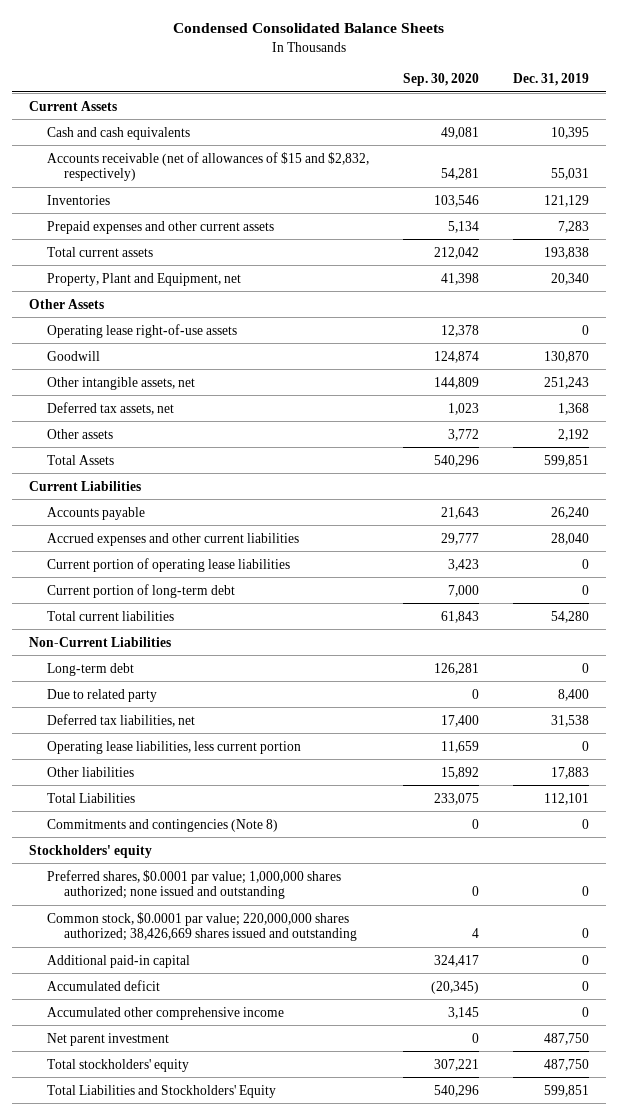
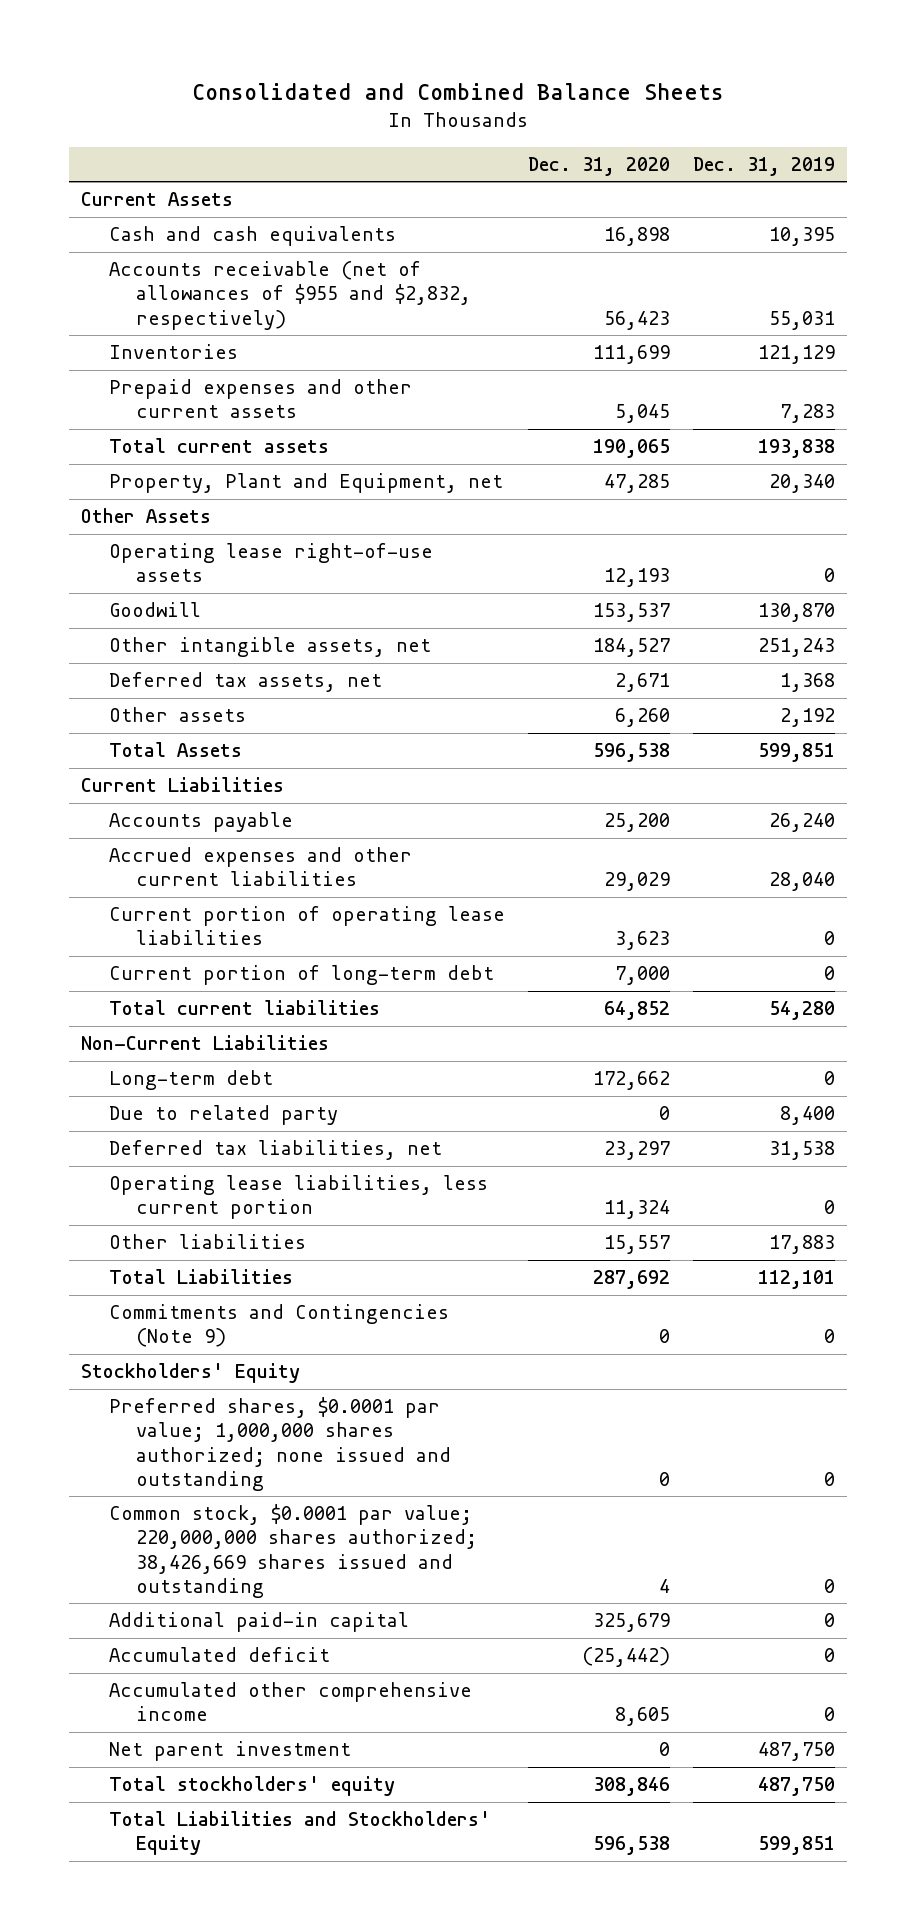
[173,23,445,34] Condensed Consolidated Balance Sheets -> [192,83,725,101] Consolidated and Combined Balance Sheets
[402,72,479,86] Sep. 30, 2020 -> none
none -> [527,156,670,176] Dec. 31, 2020
[46,151,369,182] Accounts receivable (net of allowances of $15 and $2,832, respectively) -> [108,261,472,330] Accounts receivable (net of allowances of $955 and $2,832, respectively)
[46,818,278,832] Commitments and contingencies (Note 8) -> [108,1304,449,1348] Commitments and Contingencies (Note 9)
[29,844,153,858] Stockholders' equity -> [80,1363,300,1384] Stockholders' Equity

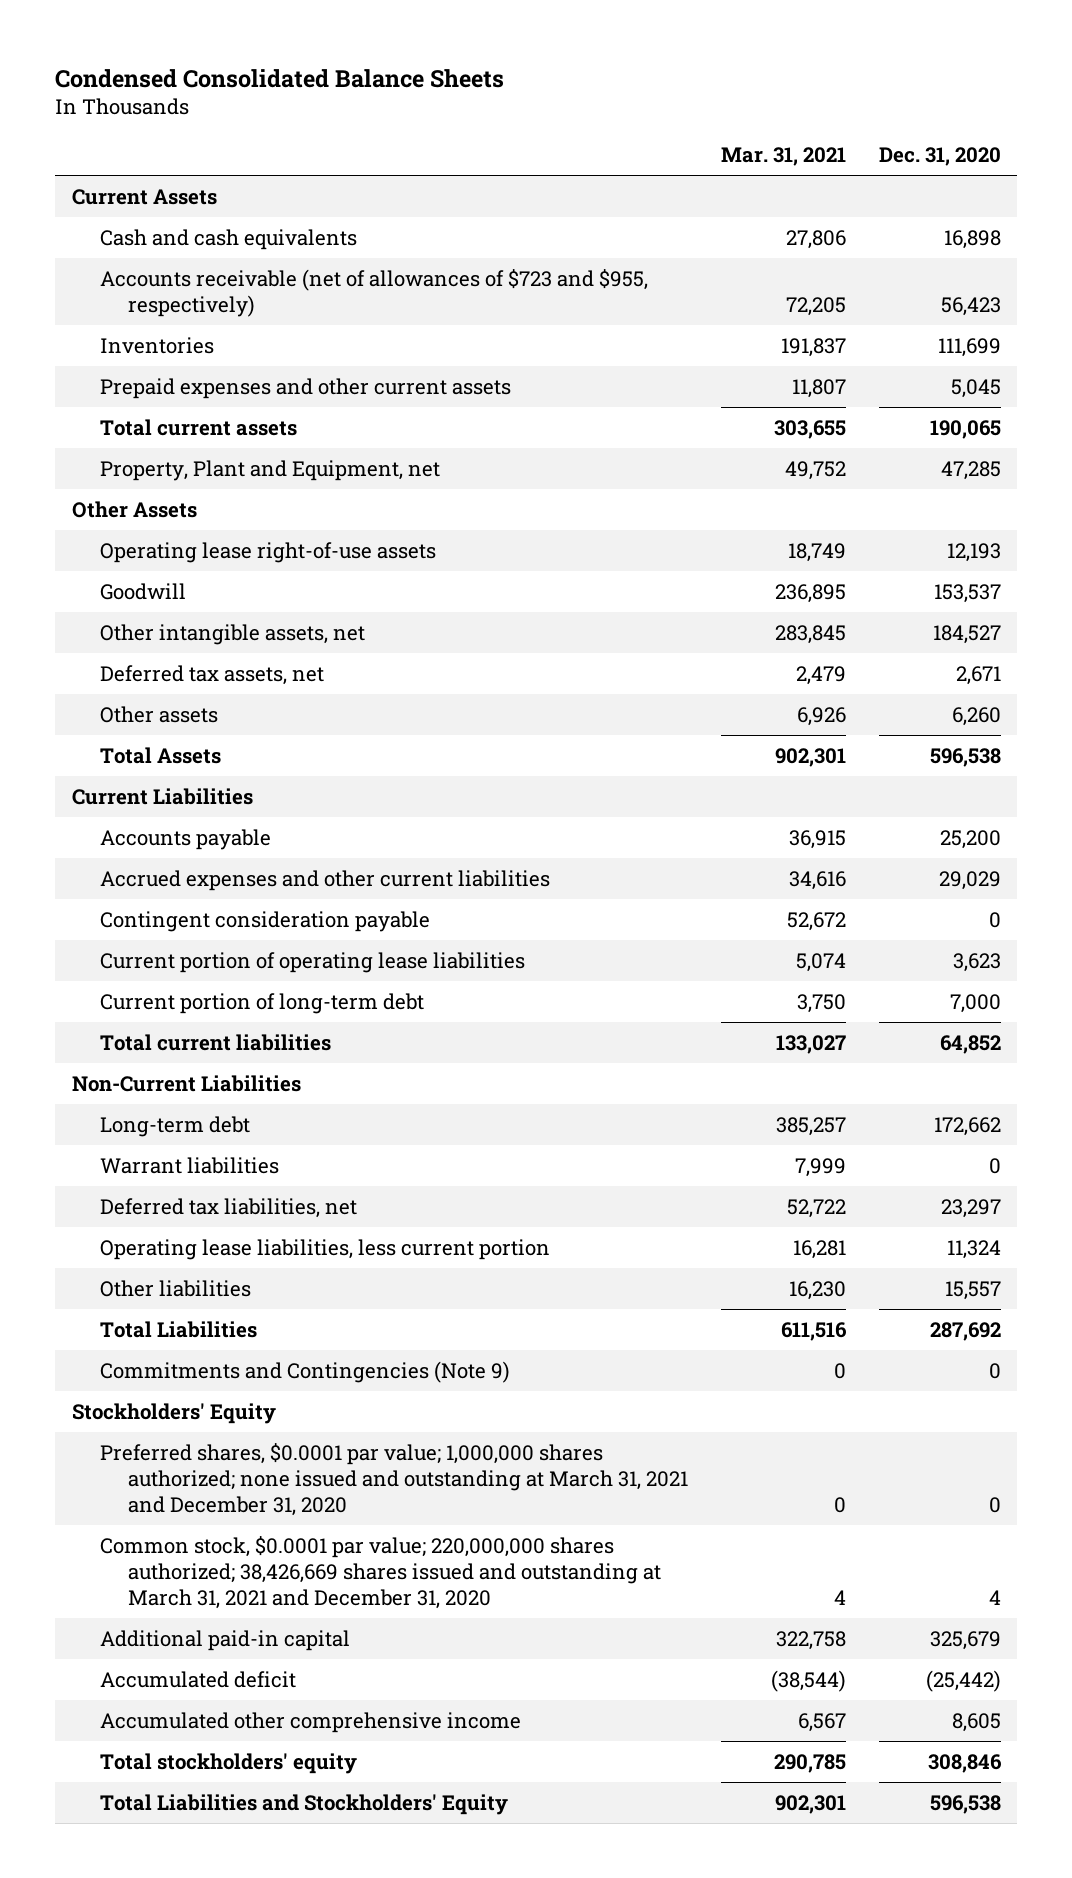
[192,83,725,101] Consolidated and Combined Balance Sheets -> [55,68,505,88] Condensed Consolidated Balance Sheets
[693,156,836,176] Dec. 31, 2019 -> none
none -> [720,147,846,167] Mar. 31, 2021
[108,261,472,330] Accounts receivable (net of allowances of $955 and $2,832, respectively) -> [99,268,648,317] Accounts receivable (net of allowances of $723 and $955, respectively)
none -> [99,910,430,932] Contingent consideration payable
[108,1105,338,1126] Due to related party -> none
none -> [99,1156,279,1174] Warrant liabilities
[108,1397,452,1491] Preferred shares, $0.0001 par value; 1,000,000 shares authorized; none issued and outstanding -> [99,1442,688,1517] Preferred shares, $0.0001 par value; 1,000,000 shares authorized; none issued and outstanding at March 31, 2021 and December 31, 2020
[108,1504,478,1598] Common stock, $0.0001 par value; 220,000,000 shares authorized; 38,426,669 shares issued and outstanding -> [99,1535,661,1610] Common stock, $0.0001 par value; 220,000,000 shares authorized; 38,426,669 shares issued and outstanding at March 31, 2021 and December 31, 2020
[108,1741,351,1762] Net parent investment -> none

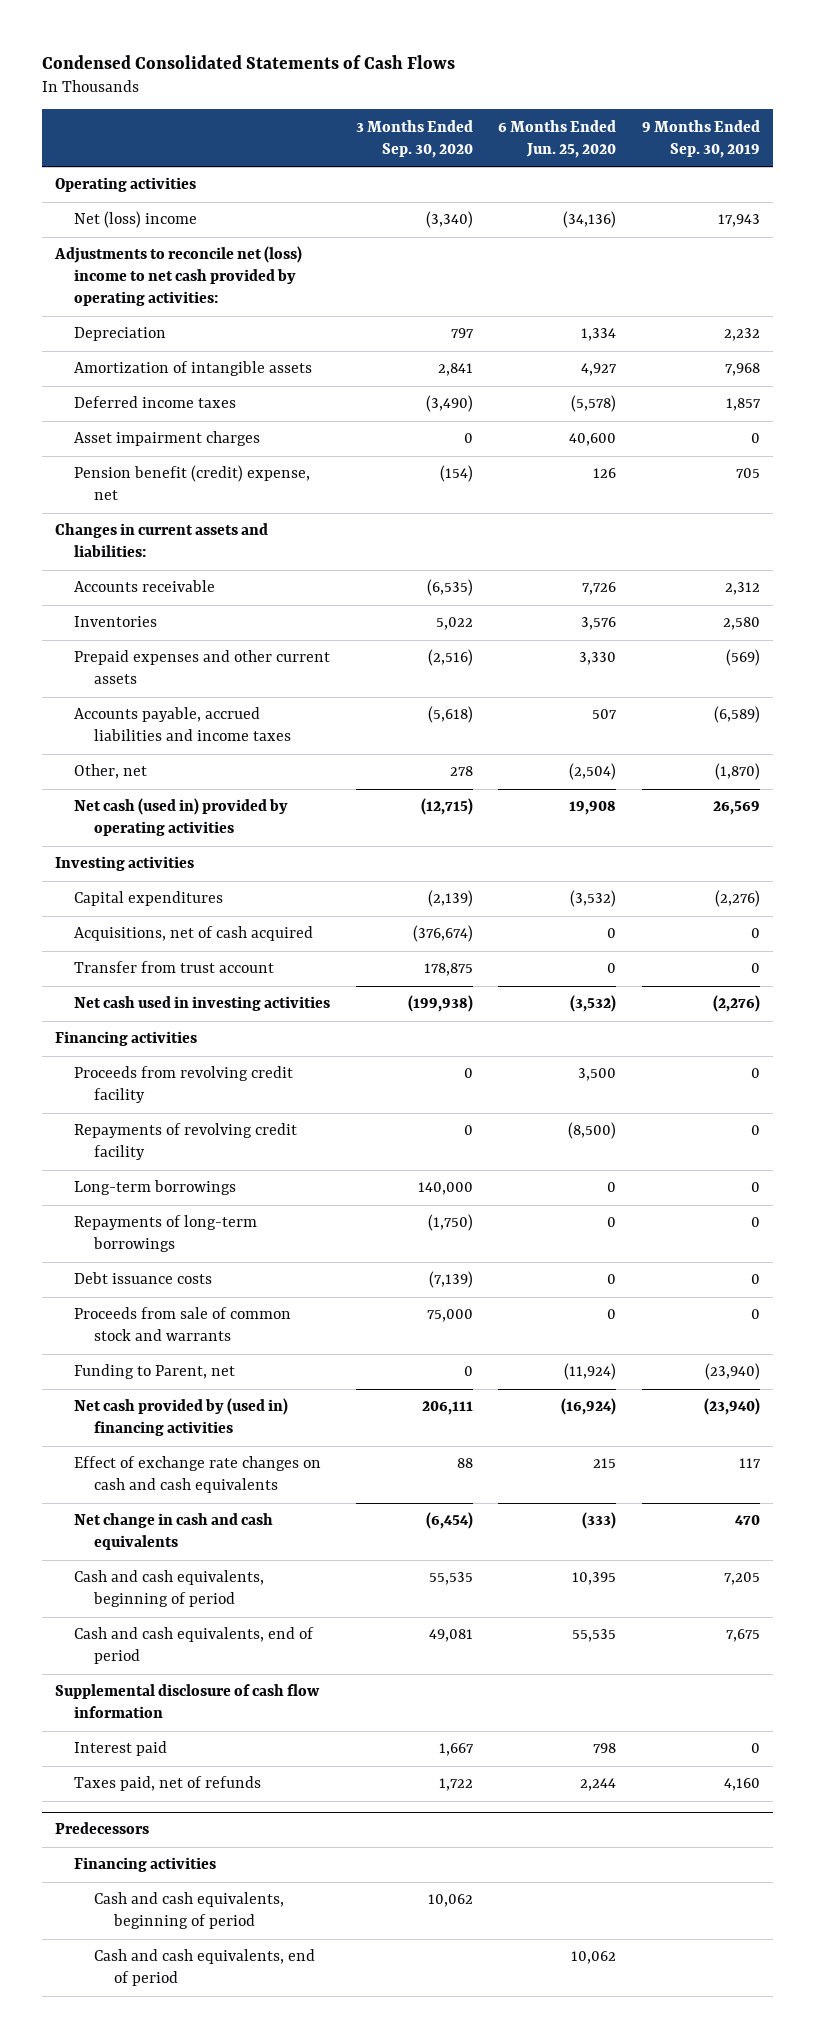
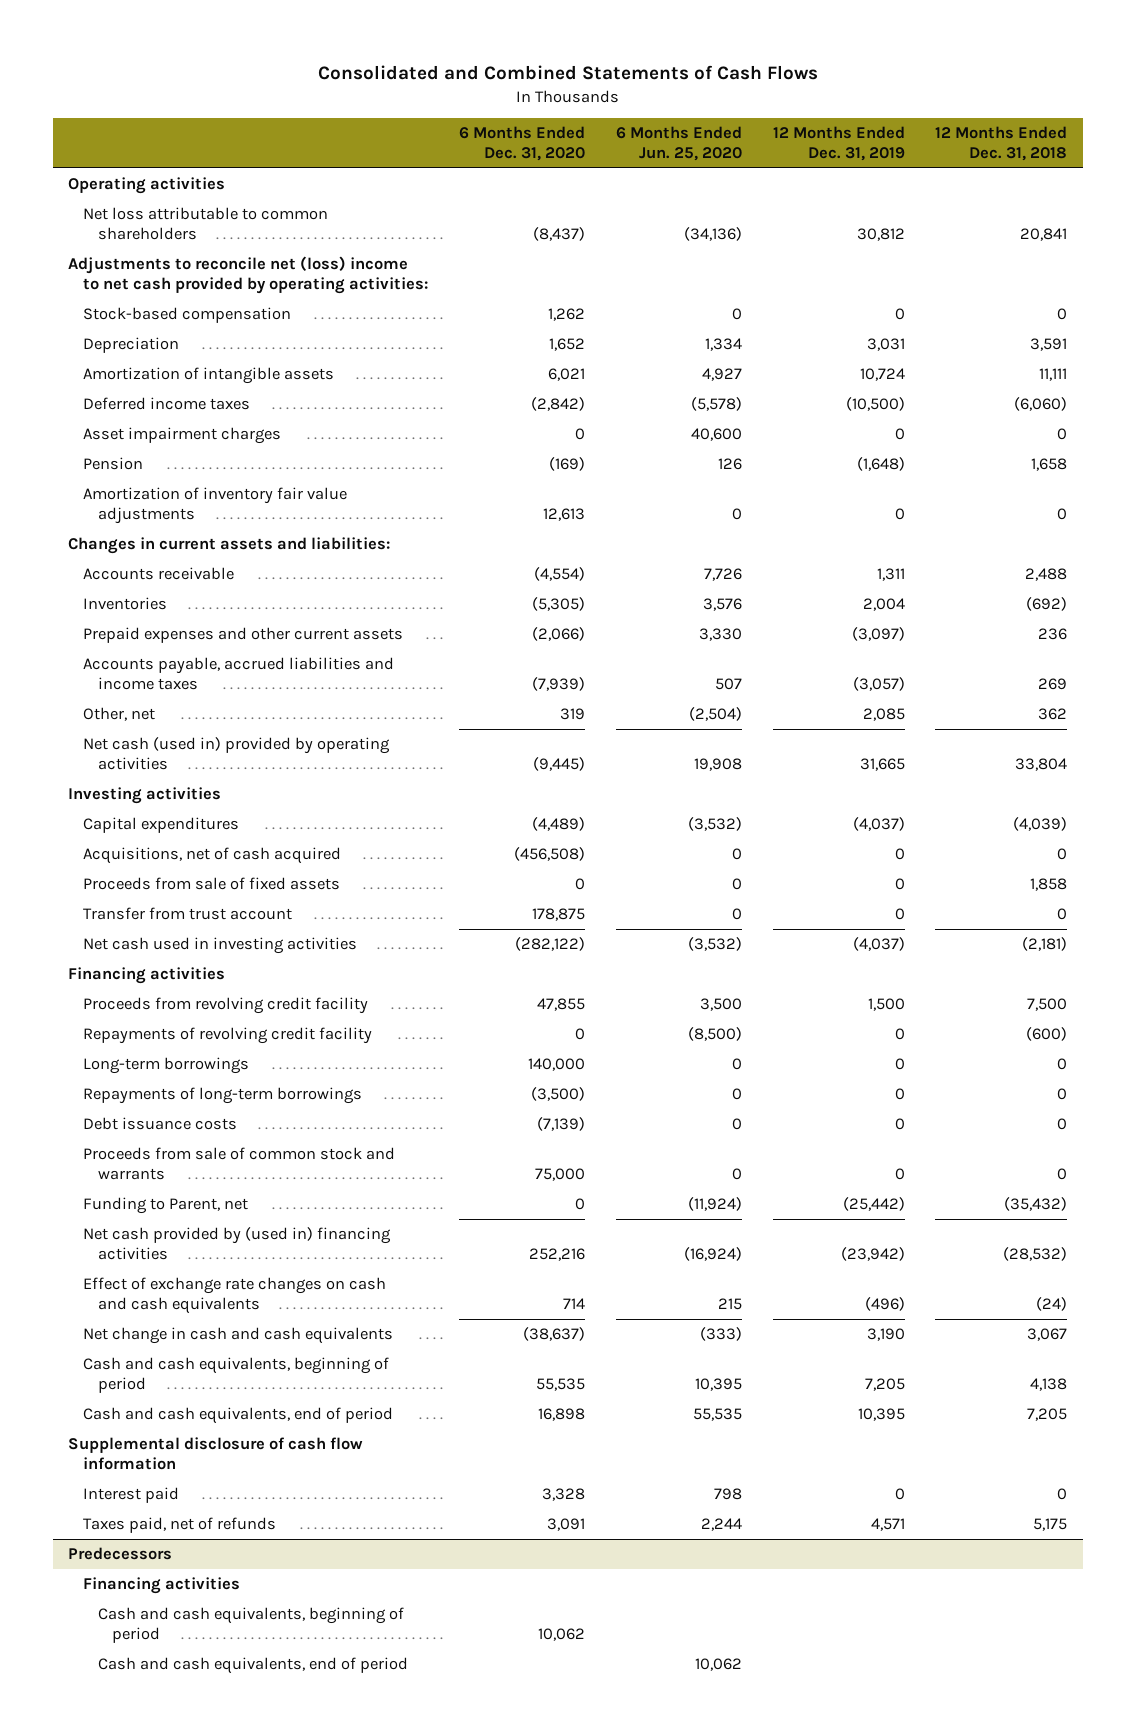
[41,54,455,69] Condensed Consolidated Statements of Cash Flows -> [317,64,818,80] Consolidated and Combined Statements of Cash Flows
[355,119,473,158] 3 Months Ended Sep. 30, 2020 -> none
[642,119,761,158] 9 Months Ended Sep. 30, 2019 -> none
none -> [458,126,585,162] 6 Months Ended Dec. 31, 2020
none -> [772,126,905,162] 12 Months Ended Dec. 31, 2019
none -> [935,126,1068,162] 12 Months Ended Dec. 31, 2018
[74,211,198,229] Net (loss) income -> [83,207,329,240] Net loss attributable to common shareholders
none -> [83,307,292,324] Stock-based compensation
[74,465,311,501] Pension benefit (credit) expense, net -> [83,457,144,471] Pension
none -> [83,487,348,524] Amortization of inventory fair value adjustments
none -> [83,877,341,891] Proceeds from sale of fixed assets

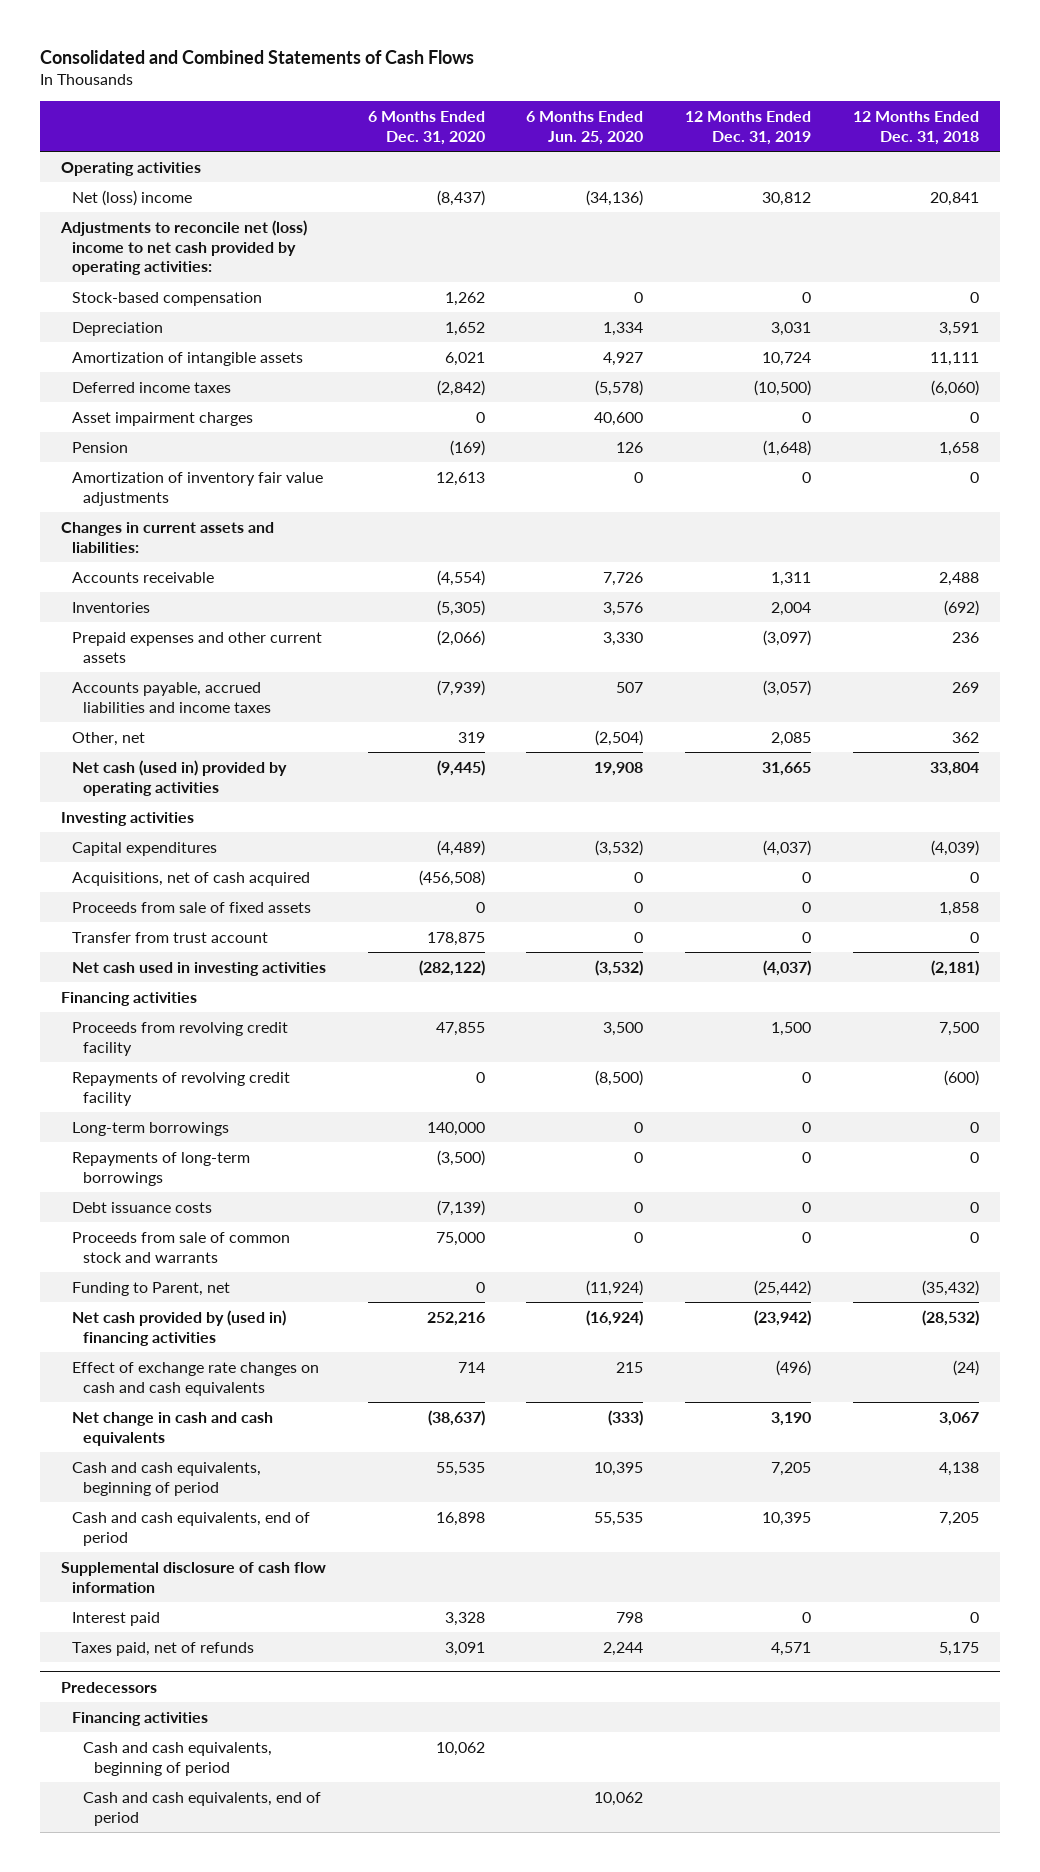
[83,207,329,240] Net loss attributable to common shareholders -> [71,189,192,206] Net (loss) income

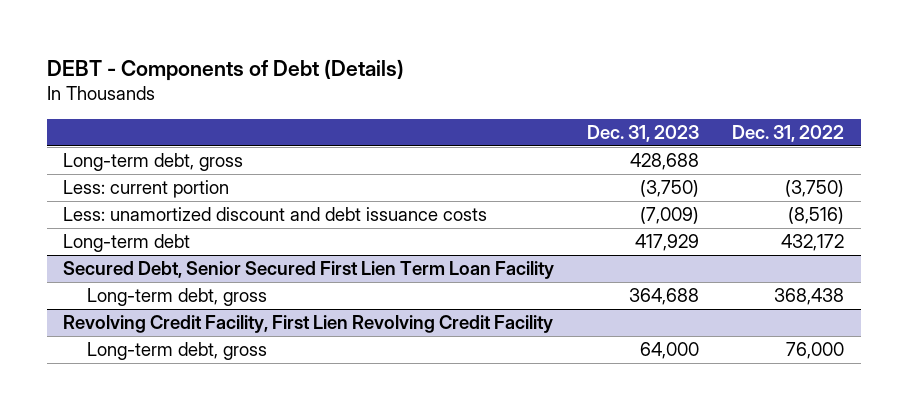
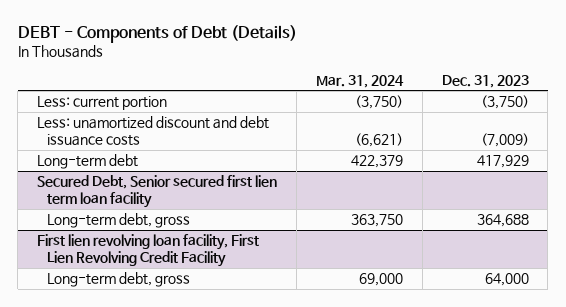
[732,124,845,142] Dec. 31, 2022 -> none
none -> [315,74,404,88] Mar. 31, 2024
[63,153,244,172] Long-term debt, gross -> none
[63,261,555,280] Secured Debt, Senior Secured First Lien Term Loan Facility -> [37,175,278,209] Secured Debt, Senior secured first lien term loan facility
[63,315,554,334] Revolving Credit Facility, First Lien Revolving Credit Facility -> [37,234,260,268] First lien revolving loan facility, First Lien Revolving Credit Facility

